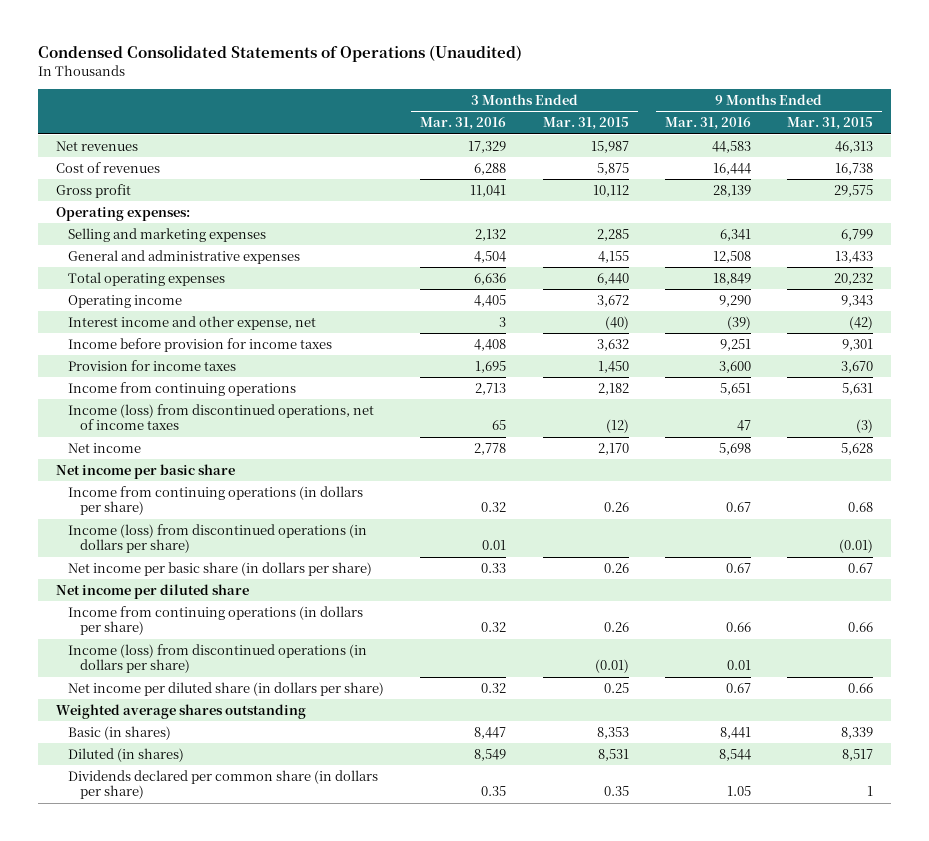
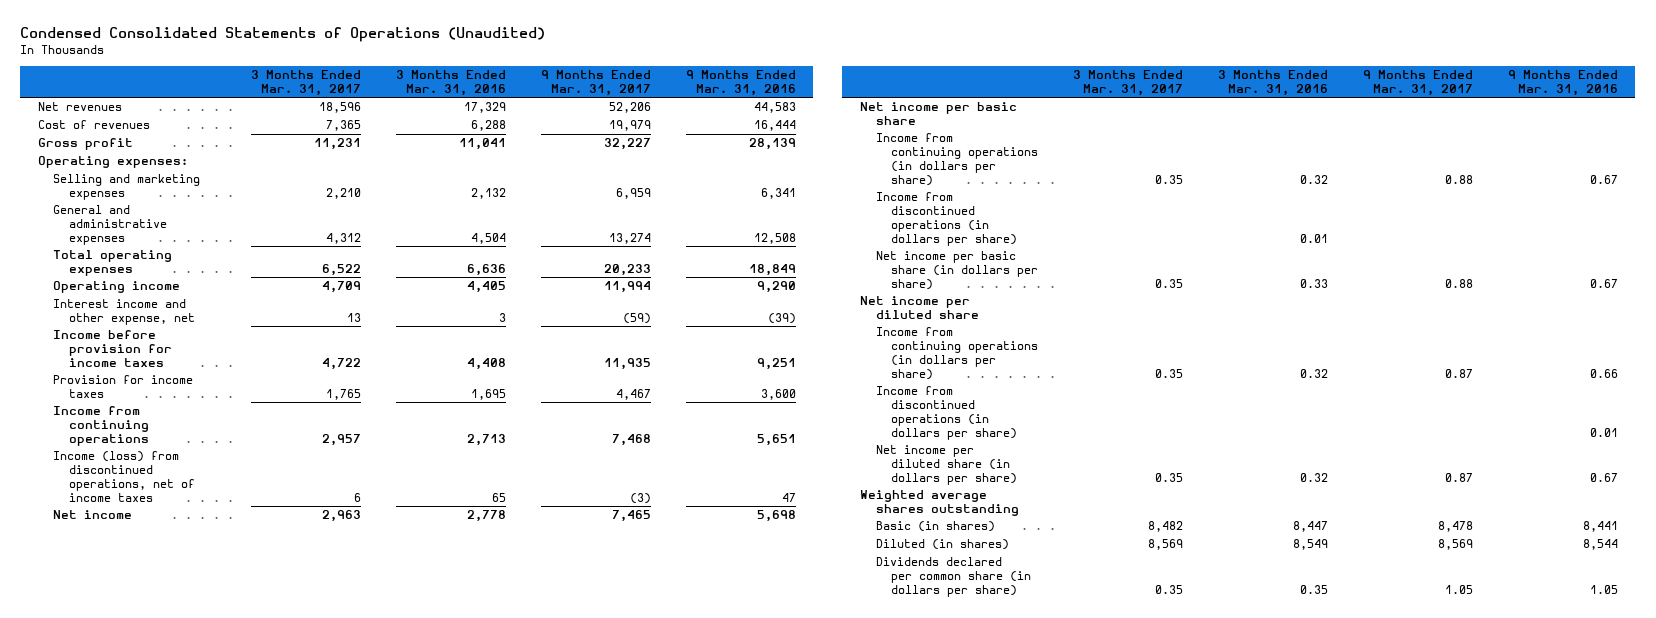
[542,117,629,131] Mar. 31, 2015 -> none
[787,117,874,131] Mar. 31, 2015 -> none
none -> [250,70,361,96] 3 Months Ended Mar. 31, 2017
none -> [540,70,651,96] 9 Months Ended Mar. 31, 2017
[68,523,368,554] Income (loss) from discontinued operations (in dollars per share) -> [875,192,1018,246] Income from discontinued operations (in dollars per share)
[68,643,368,674] Income (loss) from discontinued operations (in dollars per share) -> [875,386,1018,440] Income from discontinued operations (in dollars per share)

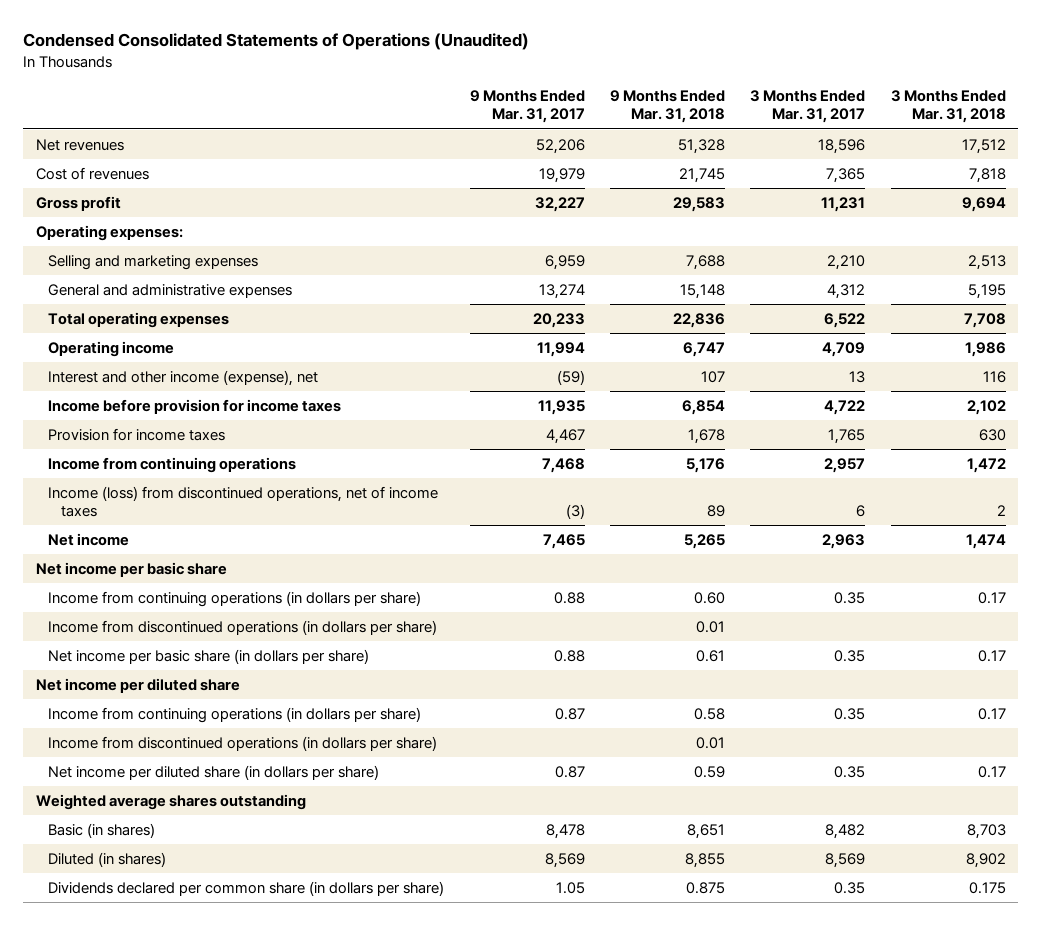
[395,70,506,96] 3 Months Ended Mar. 31, 2016 -> none
[685,70,796,96] 9 Months Ended Mar. 31, 2016 -> none
none -> [610,90,726,124] 9 Months Ended Mar. 31, 2018
none -> [890,90,1006,124] 3 Months Ended Mar. 31, 2018
[53,299,196,326] Interest income and other expense, net -> [48,369,319,386] Interest and other income (expense), net

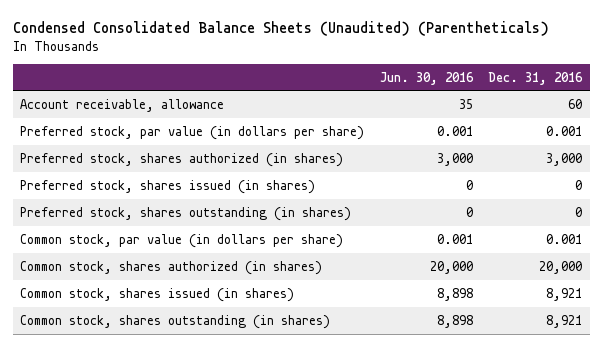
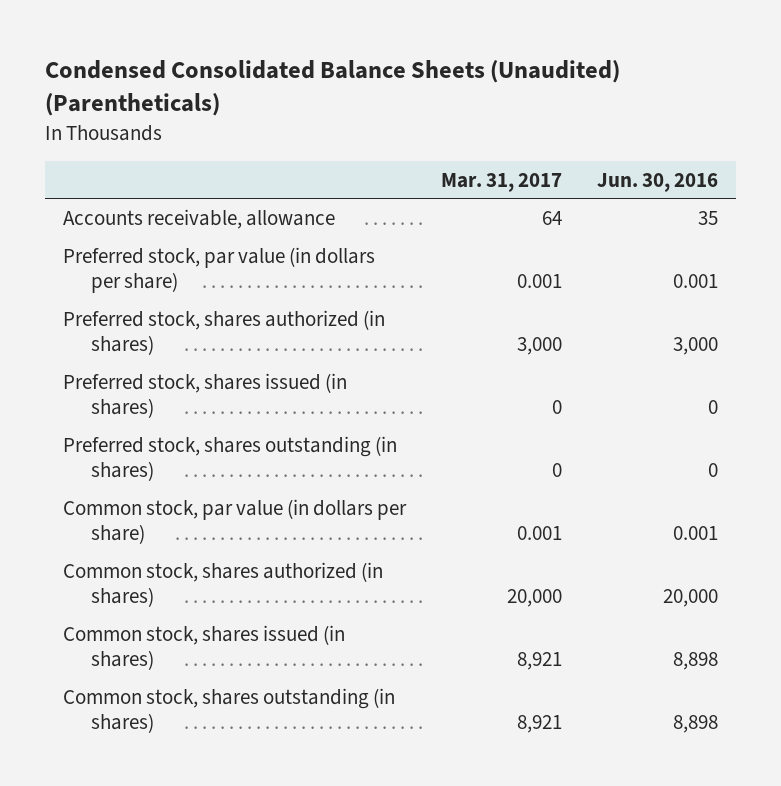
[487,71,583,85] Dec. 31, 2016 -> none
none -> [440,172,562,192] Mar. 31, 2017
[20,98,225,112] Account receivable, allowance -> [62,208,335,229] Accounts receivable, allowance

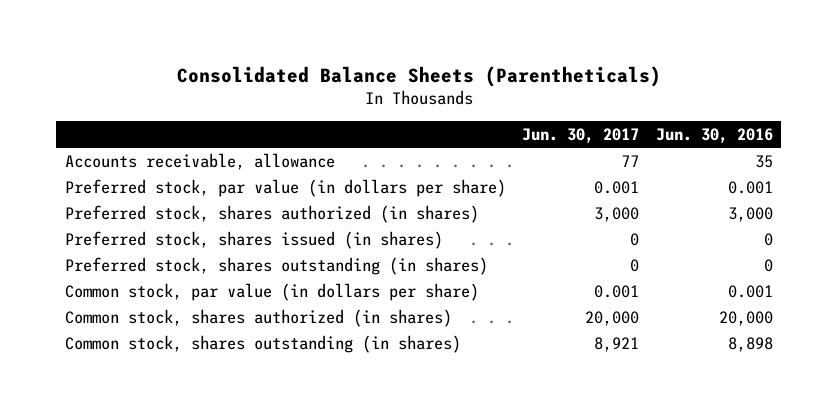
[45,60,621,117] Condensed Consolidated Balance Sheets (Unaudited) (Parentheticals) -> [176,66,661,88] Consolidated Balance Sheets (Parentheticals)
[440,172,562,192] Mar. 31, 2017 -> none
none -> [522,128,640,145] Jun. 30, 2017
[62,624,345,671] Common stock, shares issued (in shares) -> none

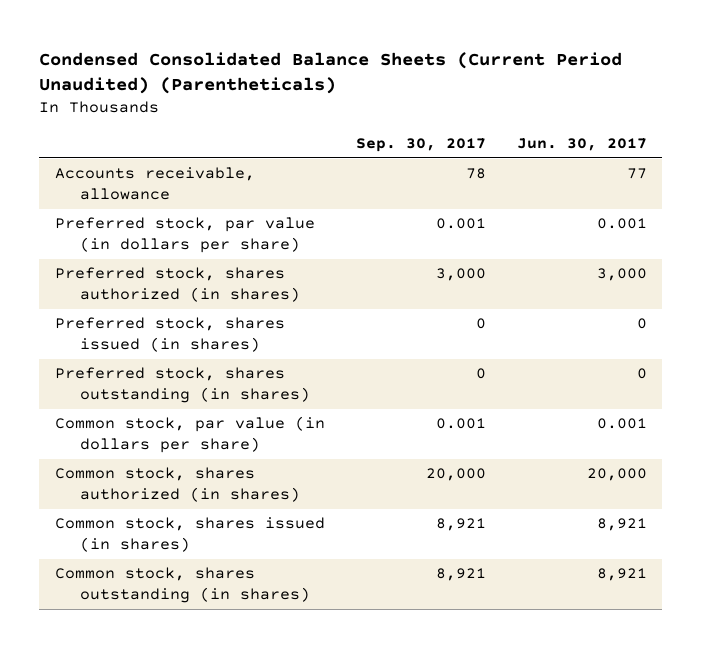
[176,66,661,88] Consolidated Balance Sheets (Parentheticals) -> [39,51,623,95] Condensed Consolidated Balance Sheets (Current Period Unaudited) (Parentheticals)
[656,128,774,145] Jun. 30, 2016 -> none
none -> [355,138,486,153] Sep. 30, 2017
none -> [54,517,325,553] Common stock, shares issued (in shares)

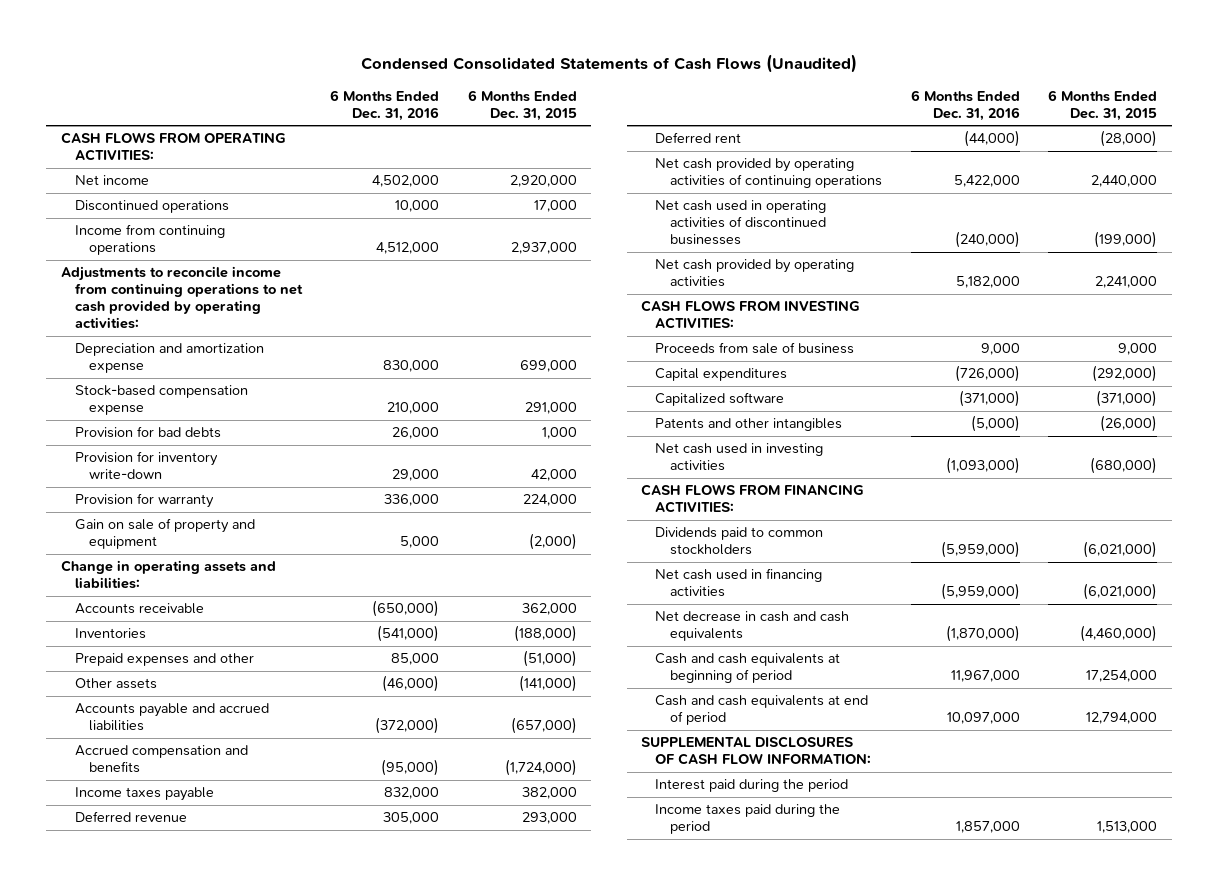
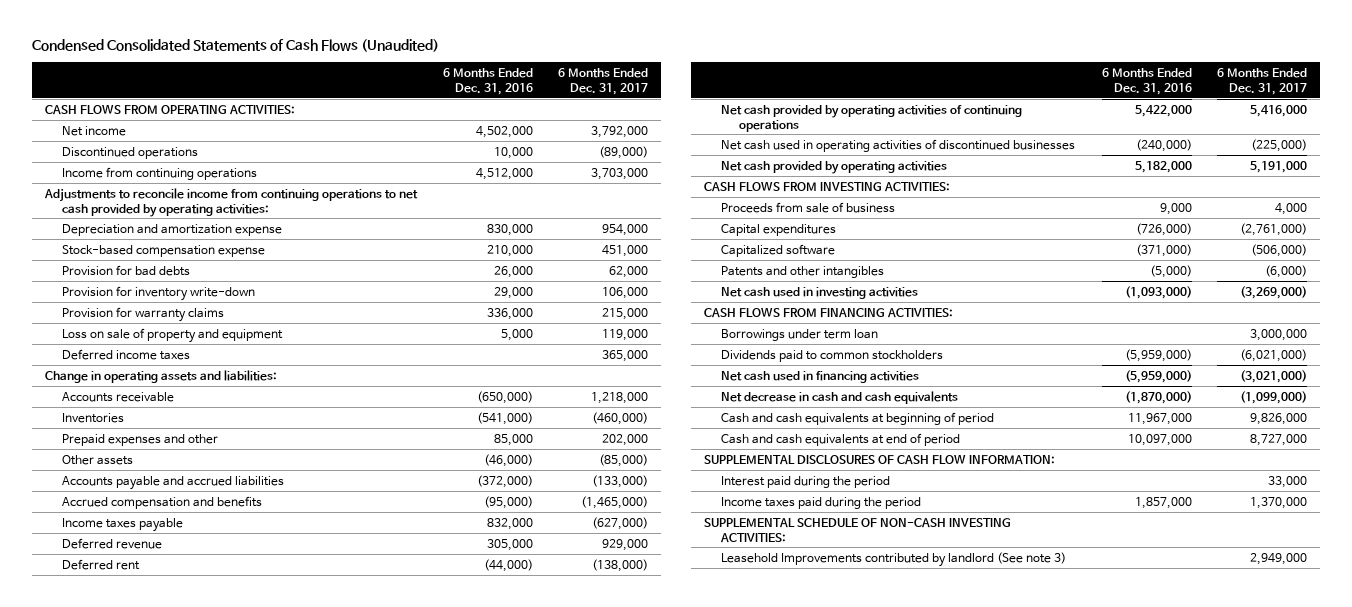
[467,89,577,121] 6 Months Ended Dec. 31, 2015 -> none
none -> [558,67,649,95] 6 Months Ended Dec. 31, 2017
[74,493,214,509] Provision for warranty -> [62,306,225,322] Provision for warranty claims
[74,518,255,550] Gain on sale of property and equipment -> [62,327,284,343] Loss on sale of property and equipment
none -> [62,348,191,360] Deferred income taxes
none -> [721,328,879,341] Borrowings under term loan
none -> [703,517,1011,543] SUPPLEMENTAL SCHEDULE OF NON-CASH INVESTING ACTIVITIES:
none -> [721,551,1067,567] Leasehold Improvements contributed by landlord (See note 3)

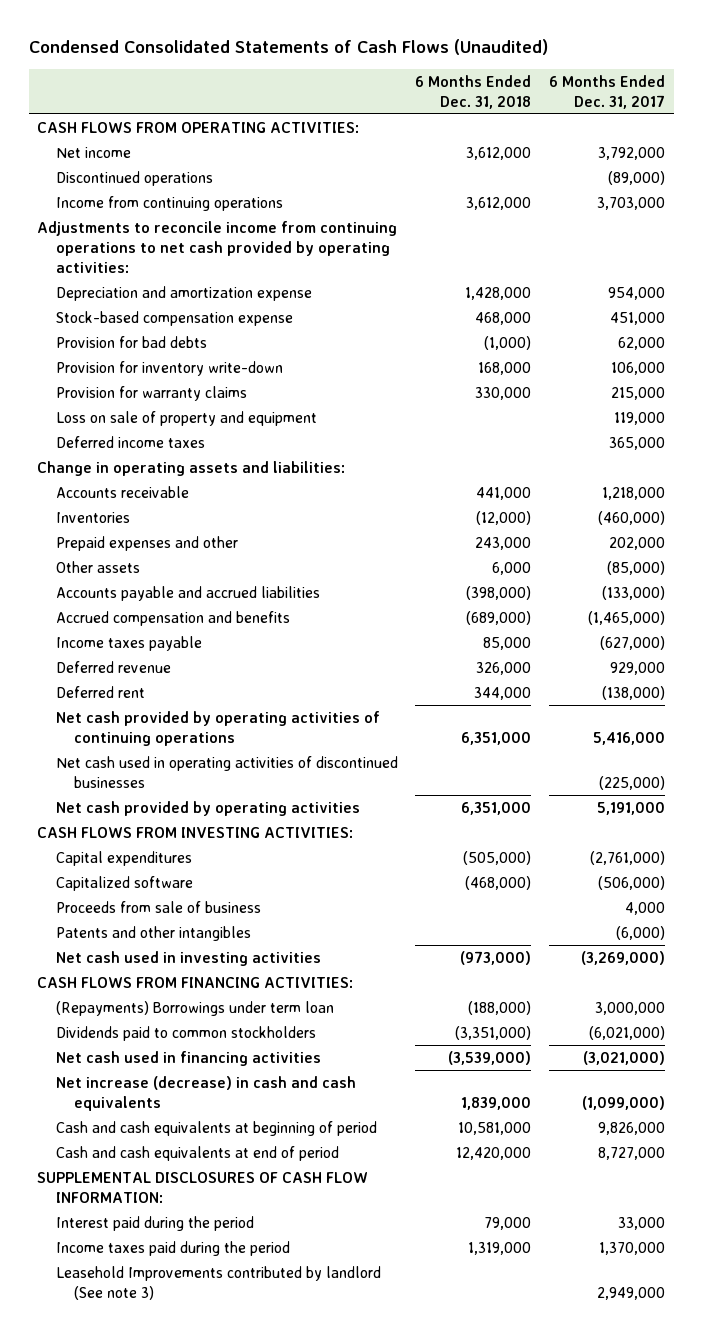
[442,67,533,95] 6 Months Ended Dec. 31, 2016 -> none
none -> [415,74,532,109] 6 Months Ended Dec. 31, 2018
[721,201,896,213] Proceeds from sale of business -> [55,900,261,913] Proceeds from sale of business
[721,328,879,341] Borrowings under term loan -> [55,1000,334,1016] (Repayments) Borrowings under term loan
[721,390,959,404] Net decrease in cash and cash equivalents -> [55,1075,356,1111] Net increase (decrease) in cash and cash equivalents
[703,517,1011,543] SUPPLEMENTAL SCHEDULE OF NON-CASH INVESTING ACTIVITIES: -> none

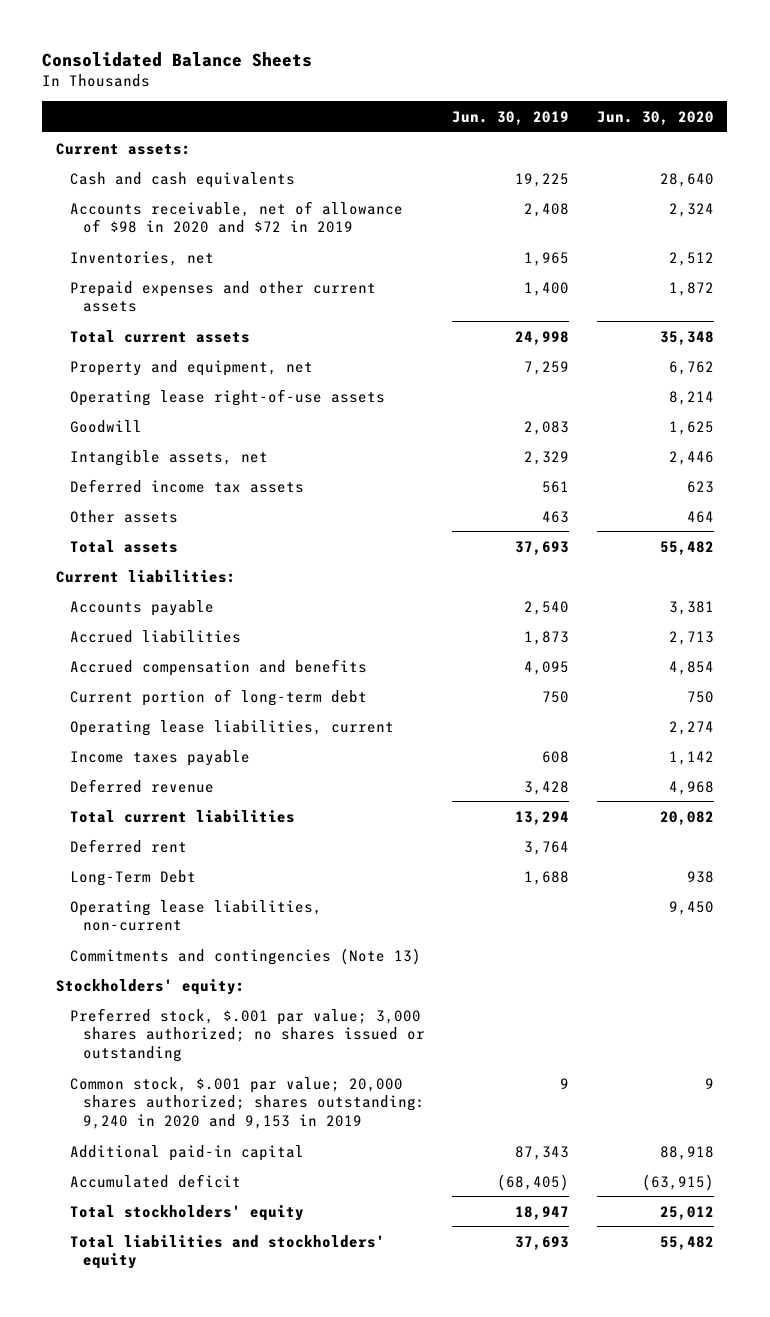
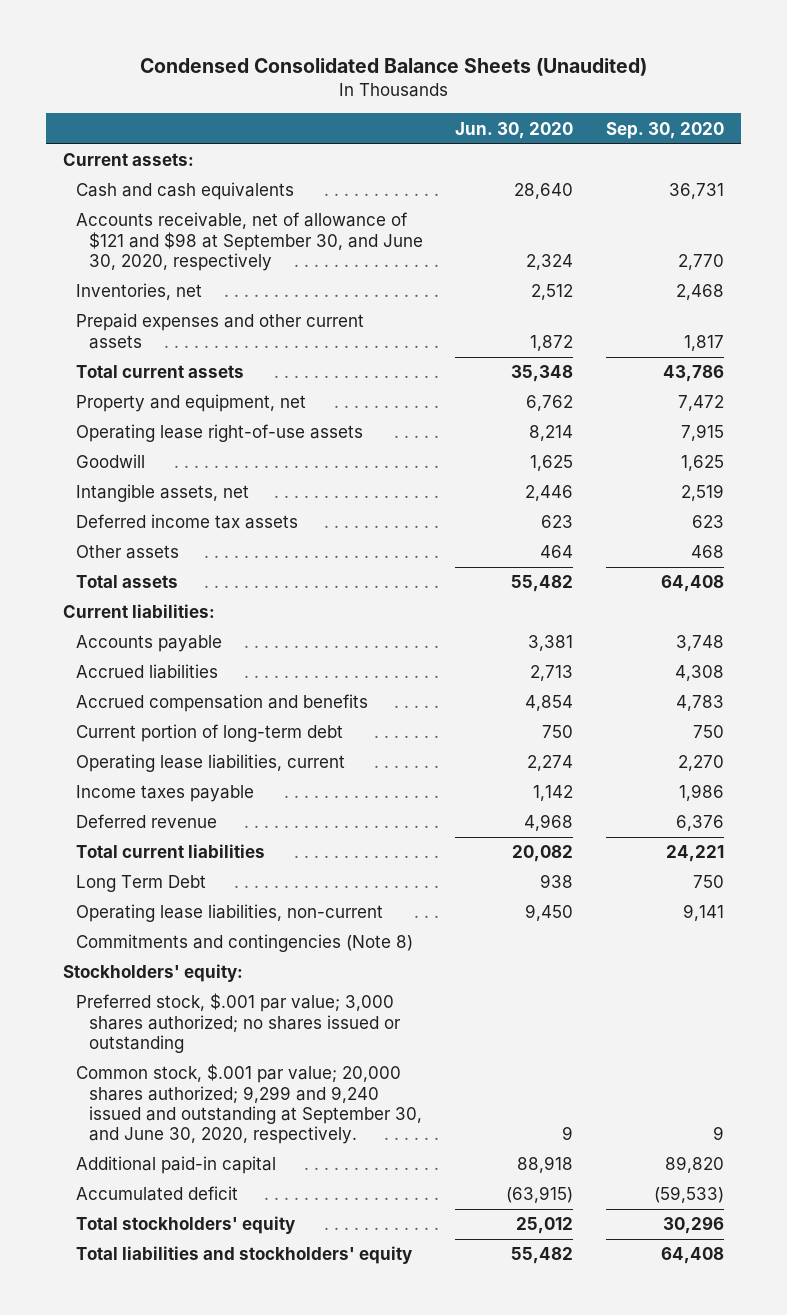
[42,51,313,67] Consolidated Balance Sheets -> [139,58,647,77] Condensed Consolidated Balance Sheets (Unaudited)
[452,110,570,125] Jun. 30, 2019 -> none
none -> [606,121,725,139] Sep. 30, 2020
[69,200,403,234] Accounts receivable, net of allowance of $98 in 2020 and $72 in 2019 -> [75,212,423,271] Accounts receivable, net of allowance of $121 and $98 at September 30, and June 30, 2020, respectively
[69,838,187,853] Deferred rent -> none
[69,869,196,886] Long-Term Debt -> [75,875,206,893] Long Term Debt
[69,947,421,965] Commitments and contingencies (Note 13) -> [75,934,413,953] Commitments and contingencies (Note 8)
[69,1076,426,1130] Common stock, $.001 par value; 20,000 shares authorized; shares outstanding: 9,240 in 2020 and 9,153 in 2019 -> [75,1064,422,1145] Common stock, $.001 par value; 20,000 shares authorized; 9,299 and 9,240 issued and outstanding at September 30, and June 30, 2020, respectively.

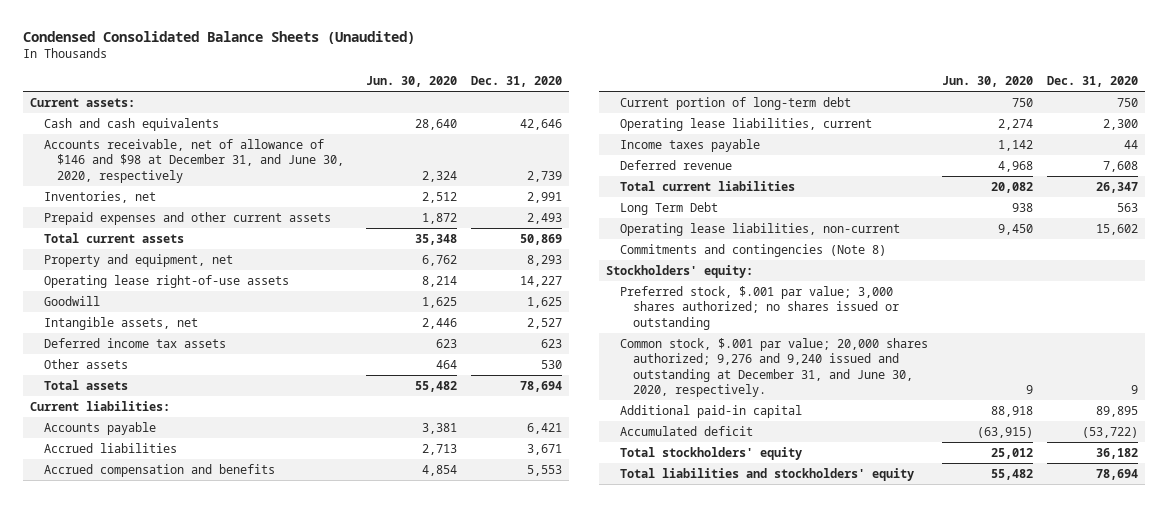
[606,121,725,139] Sep. 30, 2020 -> none
none -> [470,75,562,87] Dec. 31, 2020
[75,212,423,271] Accounts receivable, net of allowance of $121 and $98 at September 30, and June 30, 2020, respectively -> [43,139,345,183] Accounts receivable, net of allowance of $146 and $98 at December 31, and June 30, 2020, respectively
[75,1064,422,1145] Common stock, $.001 par value; 20,000 shares authorized; 9,299 and 9,240 issued and outstanding at September 30, and June 30, 2020, respectively. -> [619,338,928,397] Common stock, $.001 par value; 20,000 shares authorized; 9,276 and 9,240 issued and outstanding at December 31, and June 30, 2020, respectively.

